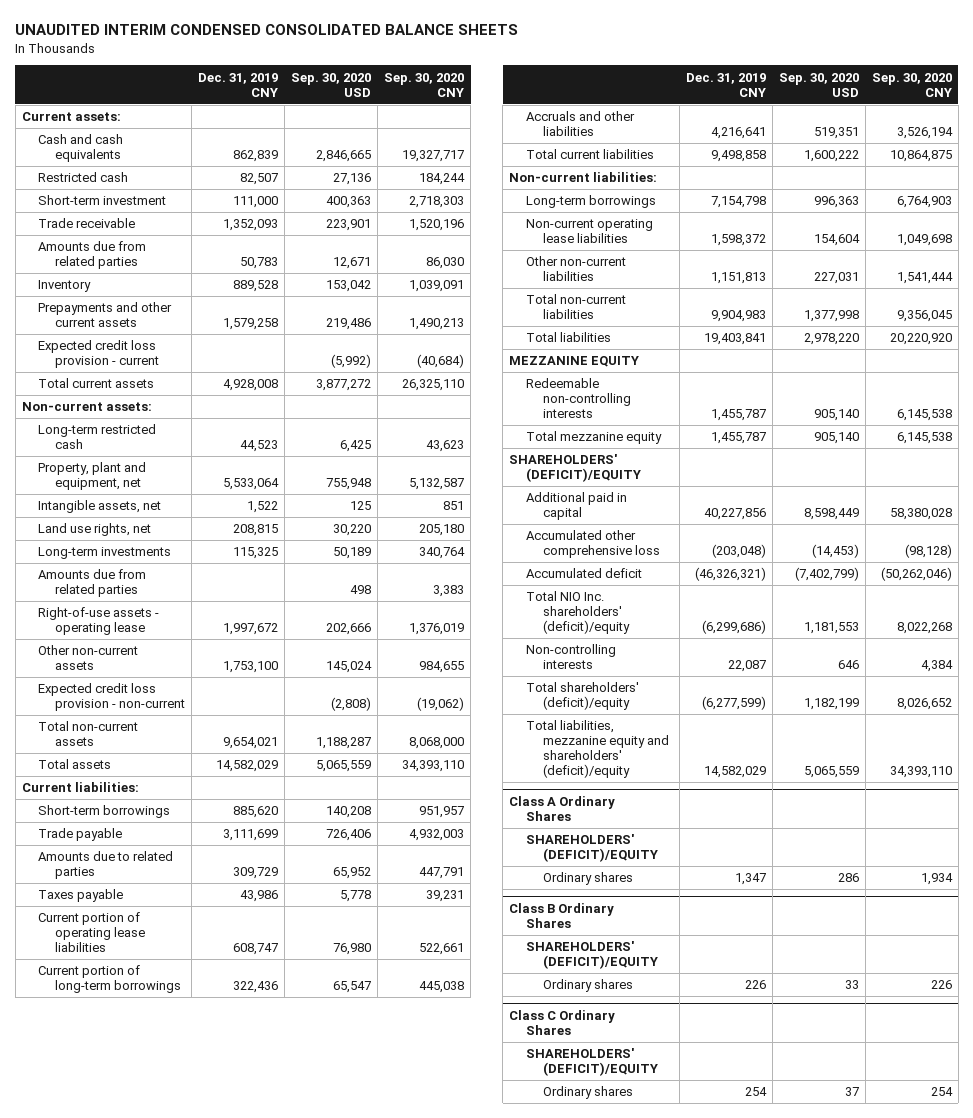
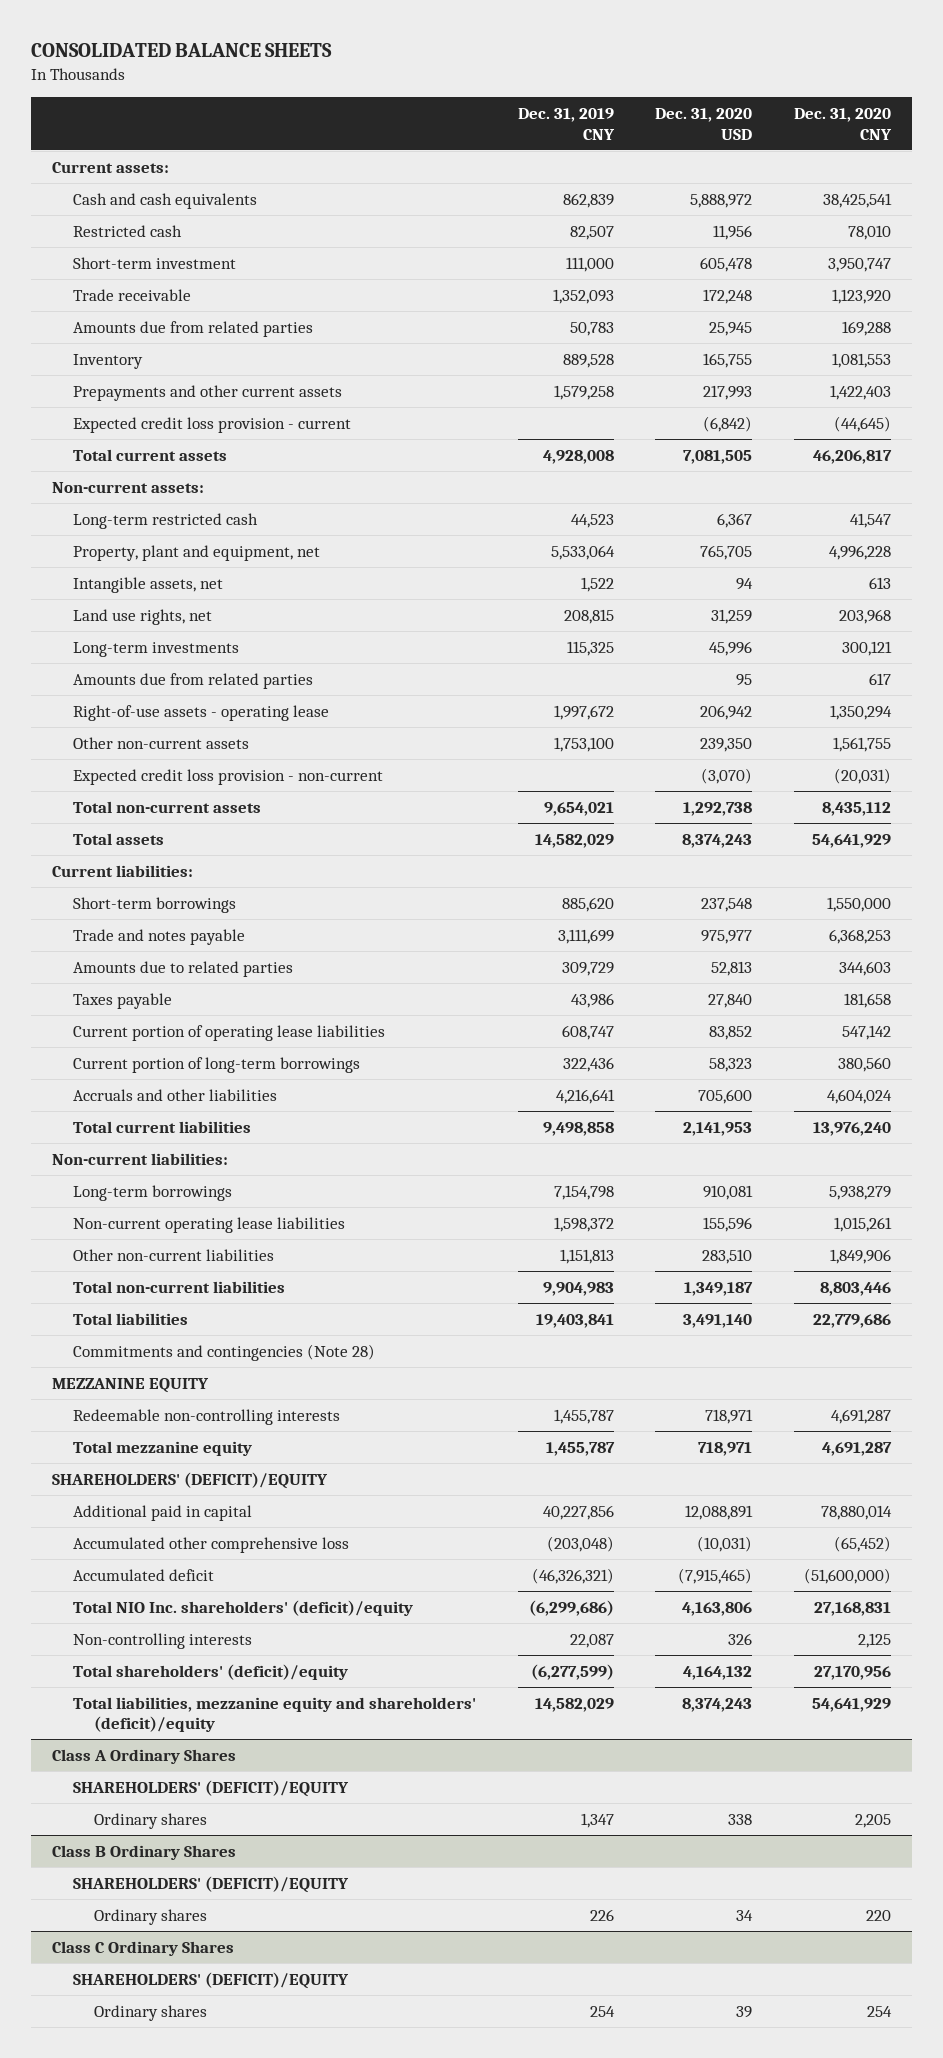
[15,24,519,36] UNAUDITED INTERIM CONDENSED CONSOLIDATED BALANCE SHEETS -> [30,43,332,58] CONSOLIDATED BALANCE SHEETS
[291,72,372,97] Sep. 30, 2020 USD -> none
[384,72,465,97] Sep. 30, 2020 CNY -> none
none -> [655,107,753,140] Dec. 31, 2020 USD
none -> [794,107,893,140] Dec. 31, 2020 CNY
[38,828,123,842] Trade payable -> [73,928,246,945] Trade and notes payable
none -> [73,1343,376,1361] Commitments and contingencies (Note 28)

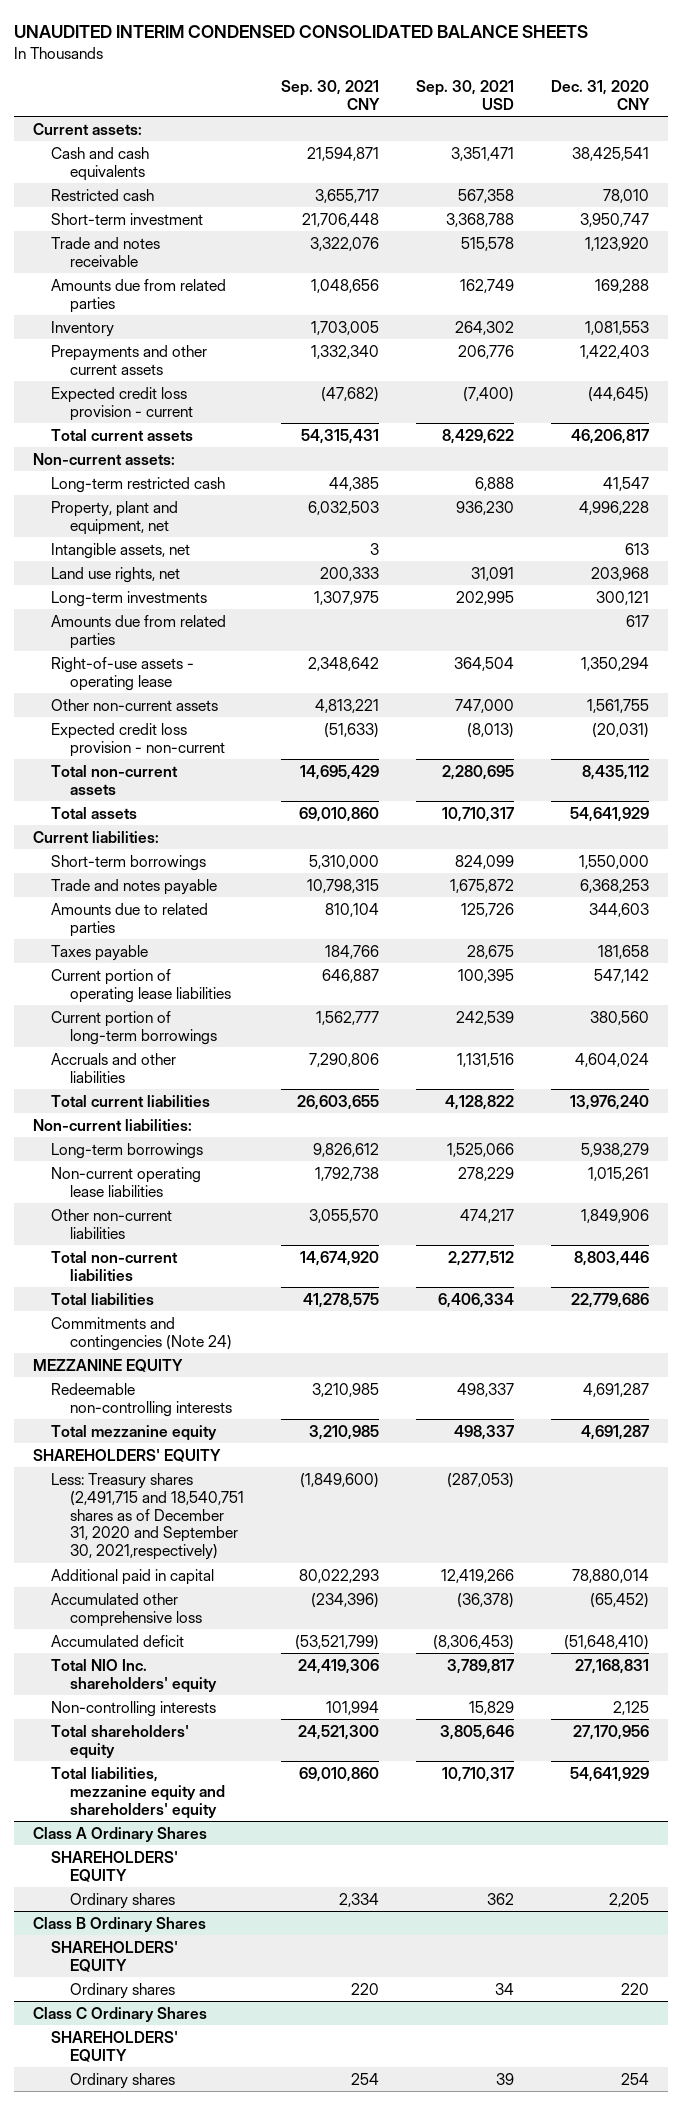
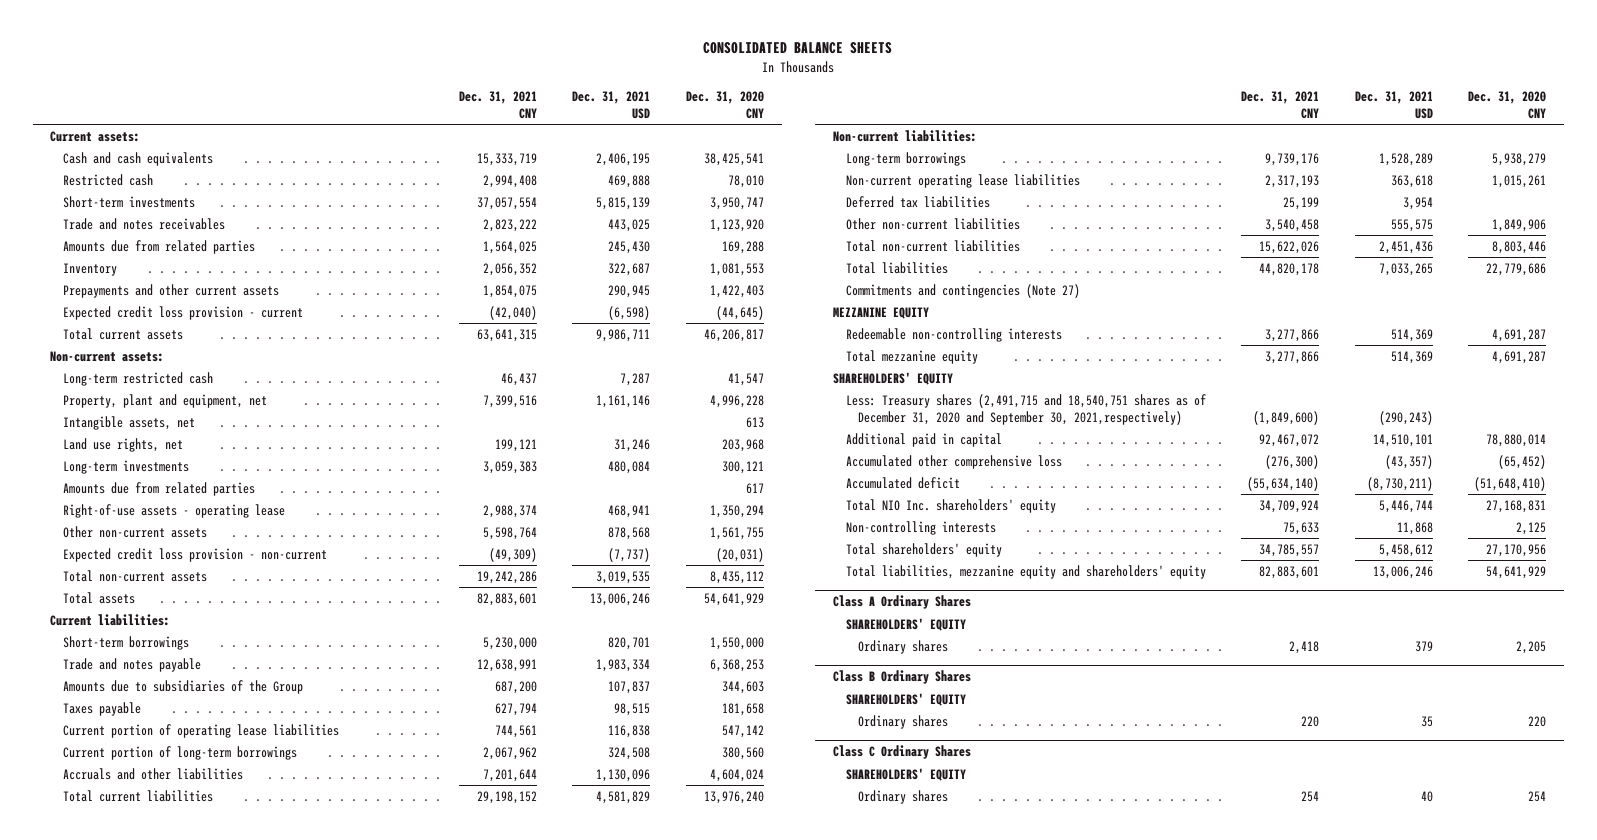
[14,25,589,39] UNAUDITED INTERIM CONDENSED CONSOLIDATED BALANCE SHEETS -> [703,42,893,55] CONSOLIDATED BALANCE SHEETS
[280,79,380,110] Sep. 30, 2021 CNY -> none
[415,79,514,110] Sep. 30, 2021 USD -> none
none -> [458,90,537,119] Dec. 31, 2021 CNY
none -> [572,90,651,119] Dec. 31, 2021 USD
[51,212,204,225] Short-term investment -> [62,195,195,208] Short-term investments
[51,236,161,267] Trade and notes receivable -> [62,217,225,230] Trade and notes receivables
[51,902,209,937] Amounts due to related parties -> [62,679,303,694] Amounts due to subsidiaries of the Group
none -> [845,195,990,208] Deferred tax liabilities
[51,1316,232,1351] Commitments and contingencies (Note 24) -> [845,283,1080,298] Commitments and contingencies (Note 27)

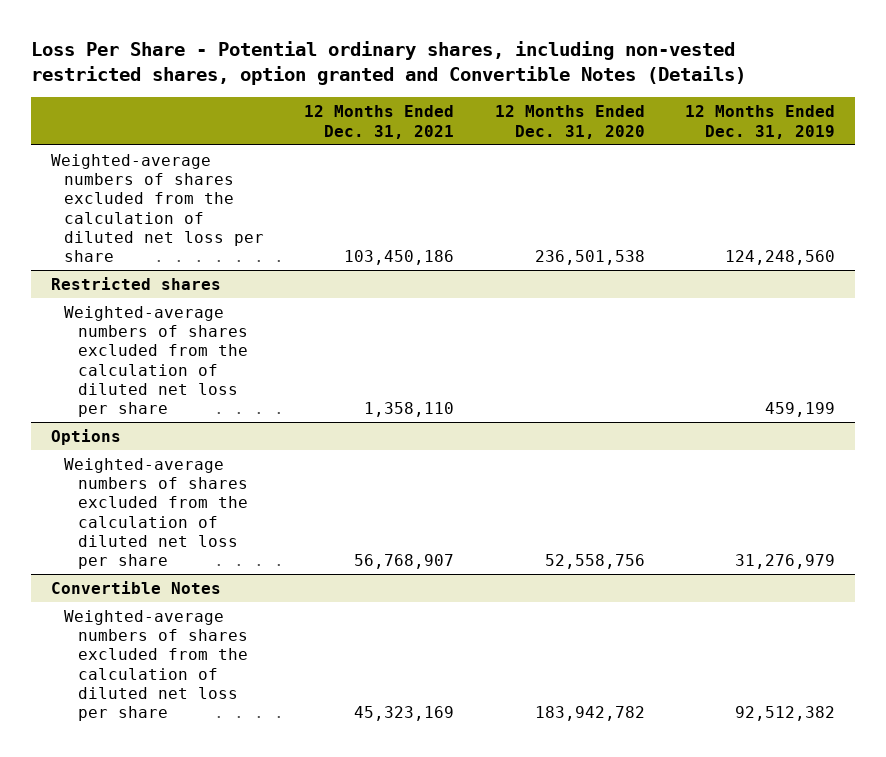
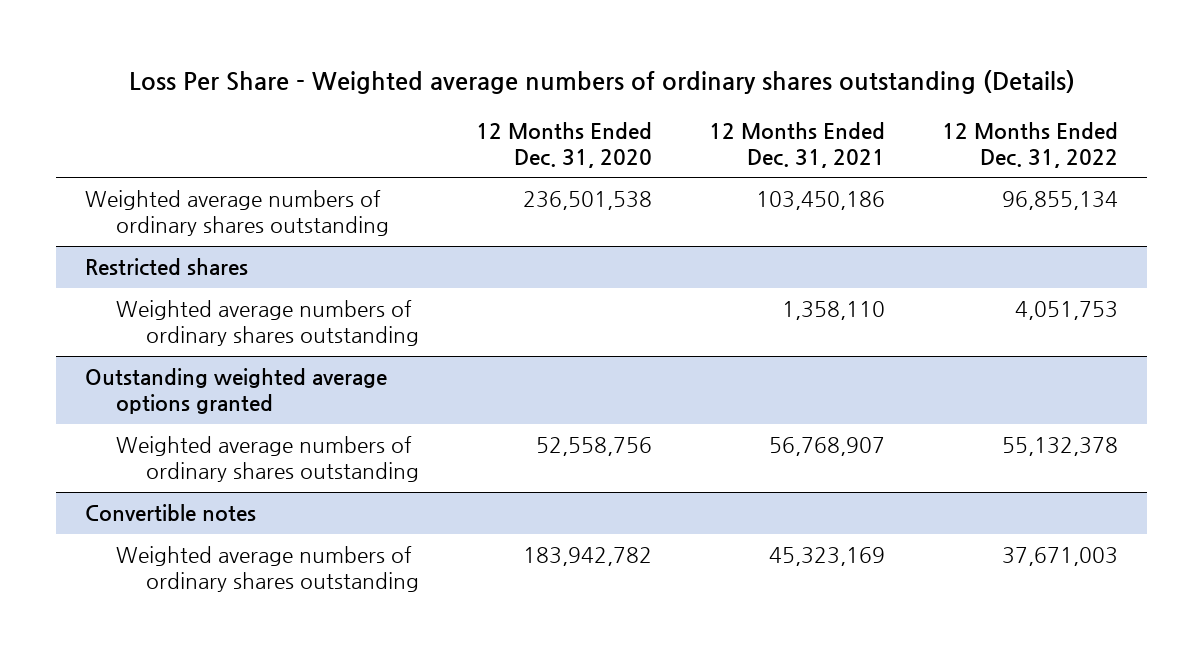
[30,40,746,86] Loss Per Share - Potential ordinary shares, including non-vested restricted shares, option granted and Convertible Notes (Details) -> [128,69,1075,94] Loss Per Share - Weighted average numbers of ordinary shares outstanding (Details)
[684,105,835,139] 12 Months Ended Dec. 31, 2019 -> none
none -> [942,121,1119,168] 12 Months Ended Dec. 31, 2022
[50,153,265,262] Weighted-average numbers of shares excluded from the calculation of diluted net loss per share -> [84,190,389,237] Weighted average numbers of ordinary shares outstanding
[64,305,248,417] Weighted-average numbers of shares excluded from the calculation of diluted net loss per share -> [115,300,420,347] Weighted average numbers of ordinary shares outstanding
[50,428,121,445] Options -> [84,368,387,415] Outstanding weighted average options granted
[64,457,248,569] Weighted-average numbers of shares excluded from the calculation of diluted net loss per share -> [115,436,420,483] Weighted average numbers of ordinary shares outstanding
[50,580,221,594] Convertible Notes -> [84,504,256,522] Convertible notes
[64,609,248,721] Weighted-average numbers of shares excluded from the calculation of diluted net loss per share -> [115,546,420,593] Weighted average numbers of ordinary shares outstanding

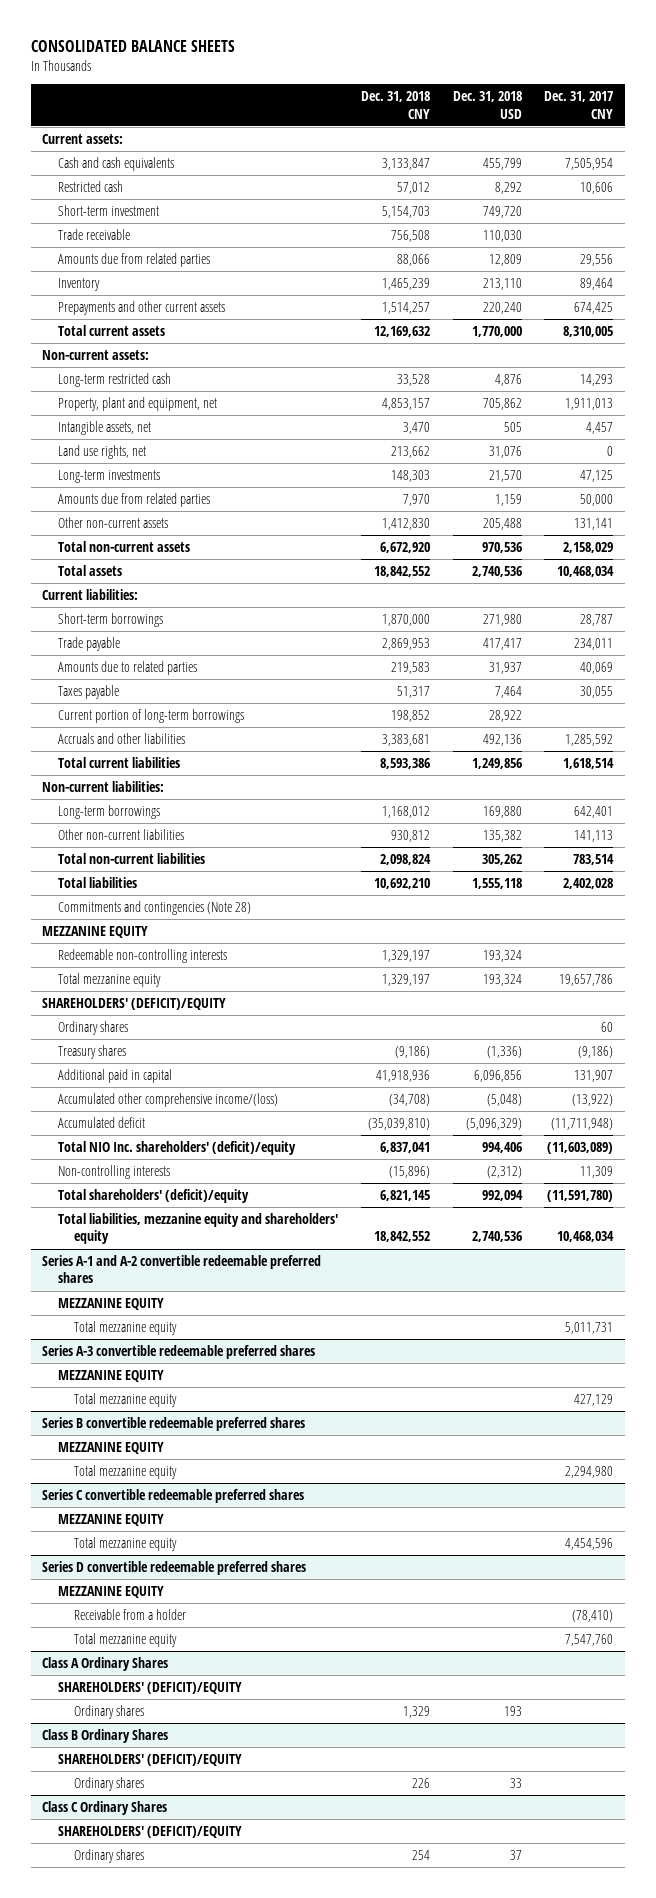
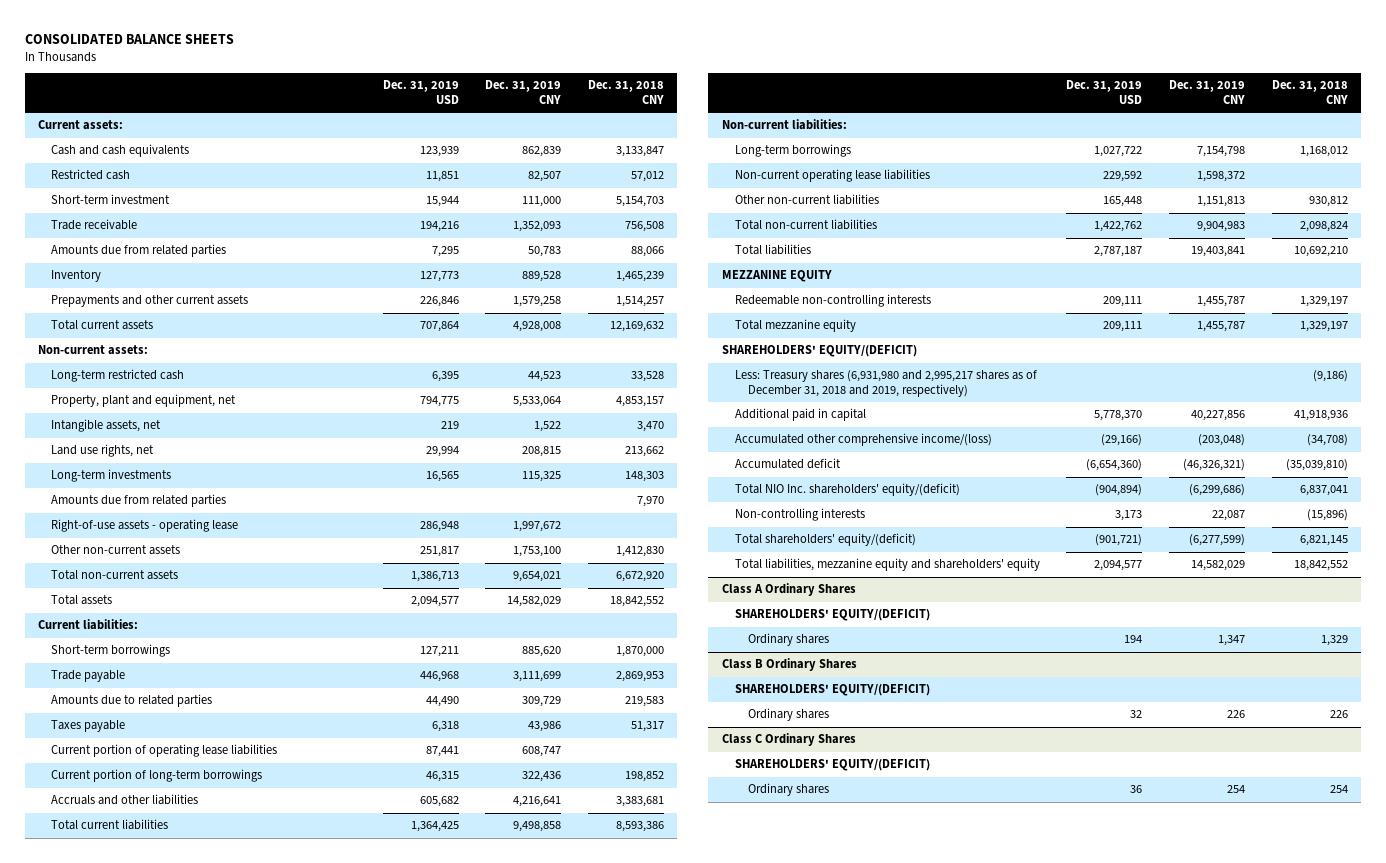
[452,91,522,119] Dec. 31, 2018 USD -> none
[544,91,614,119] Dec. 31, 2017 CNY -> none
none -> [382,80,459,105] Dec. 31, 2019 USD
none -> [485,80,562,105] Dec. 31, 2019 CNY
none -> [51,519,239,533] Right-of-use assets - operating lease
none -> [51,744,278,758] Current portion of operating lease liabilities
none -> [734,169,930,183] Non-current operating lease liabilities
[58,900,252,915] Commitments and contingencies (Note 28) -> none
[58,1020,129,1035] Ordinary shares -> none
[42,997,227,1010] SHAREHOLDERS' (DEFICIT)/EQUITY -> [721,345,917,358] SHAREHOLDERS' EQUITY/(DEFICIT)
[58,1044,127,1059] Treasury shares -> [734,370,1037,398] Less: Treasury shares (6,931,980 and 2,995,217 shares as of December 31, 2018 and 2019, respectively)
[58,1140,297,1155] Total NIO Inc. shareholders' (deficit)/equity -> [734,483,960,497] Total NIO Inc. shareholders' equity/(deficit)
[58,1188,250,1203] Total shareholders' (deficit)/equity -> [734,533,916,547] Total shareholders' equity/(deficit)
[42,1254,322,1284] Series A-1 and A-2 convertible redeemable preferred shares -> none
[58,1297,165,1310] MEZZANINE EQUITY -> none
[74,1320,178,1335] Total mezzanine equity -> none
[42,1344,316,1359] Series A-3 convertible redeemable preferred shares -> none
[58,1369,165,1382] MEZZANINE EQUITY -> none
[74,1392,178,1407] Total mezzanine equity -> none
[42,1416,306,1431] Series B convertible redeemable preferred shares -> none
[58,1441,165,1454] MEZZANINE EQUITY -> none
[74,1464,178,1479] Total mezzanine equity -> none
[42,1488,305,1503] Series C convertible redeemable preferred shares -> none
[58,1513,165,1526] MEZZANINE EQUITY -> none
[74,1536,178,1551] Total mezzanine equity -> none
[42,1560,307,1575] Series D convertible redeemable preferred shares -> none
[58,1585,165,1598] MEZZANINE EQUITY -> none
[74,1608,187,1620] Receivable from a holder -> none
[74,1632,178,1647] Total mezzanine equity -> none
[58,1681,243,1694] SHAREHOLDERS' (DEFICIT)/EQUITY -> [734,609,930,622] SHAREHOLDERS' EQUITY/(DEFICIT)
[58,1753,243,1766] SHAREHOLDERS' (DEFICIT)/EQUITY -> [734,684,930,697] SHAREHOLDERS' EQUITY/(DEFICIT)
[58,1825,243,1838] SHAREHOLDERS' (DEFICIT)/EQUITY -> [734,759,930,772] SHAREHOLDERS' EQUITY/(DEFICIT)

